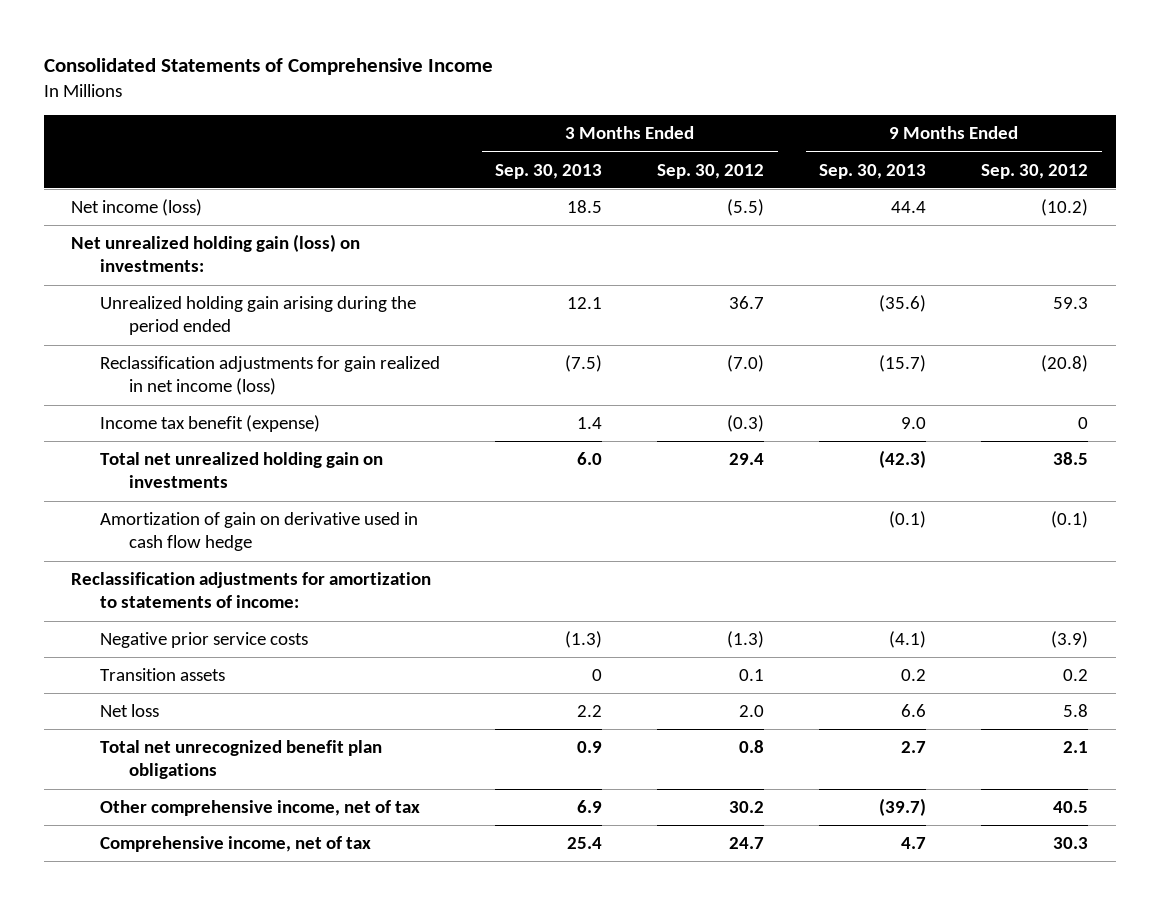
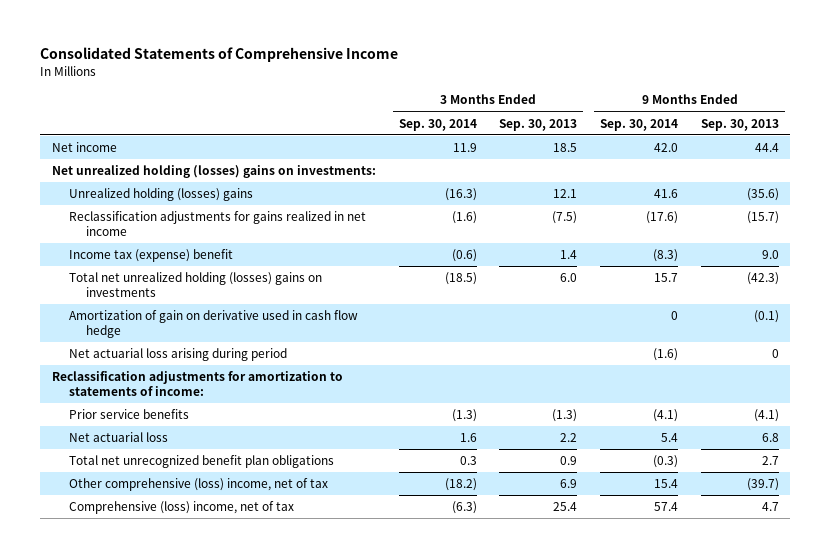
[657,163,765,179] Sep. 30, 2012 -> none
[981,163,1089,179] Sep. 30, 2012 -> none
none -> [398,118,477,131] Sep. 30, 2014
none -> [600,118,679,131] Sep. 30, 2014
[71,199,203,217] Net income (loss) -> [51,142,117,153] Net income
[71,234,361,273] Net unrealized holding gain (loss) on investments: -> [51,165,376,179] Net unrealized holding (losses) gains on investments:
[100,296,417,336] Unrealized holding gain arising during the period ended -> [68,188,253,202] Unrealized holding (losses) gains
[100,356,441,396] Reclassification adjustments for gain realized in net income (loss) -> [68,211,366,236] Reclassification adjustments for gains realized in net income
[100,415,321,433] Income tax benefit (expense) -> [68,249,233,263] Income tax (expense) benefit
[100,452,384,489] Total net unrealized holding gain on investments -> [68,272,322,297] Total net unrealized holding (losses) gains on investments
none -> [68,348,287,362] Net actuarial loss arising during period
[100,668,226,682] Transition assets -> none
[100,632,309,649] Negative prior service costs -> [68,409,189,420] Prior service benefits
[100,704,160,718] Net loss -> [68,432,168,443] Net actuarial loss
[901,704,927,718] 6.6 -> [761,433,779,443] 6.8
[100,800,421,817] Other comprehensive income, net of tax -> [68,478,328,492] Other comprehensive (loss) income, net of tax
[100,836,372,853] Comprehensive income, net of tax -> [68,501,294,515] Comprehensive (loss) income, net of tax

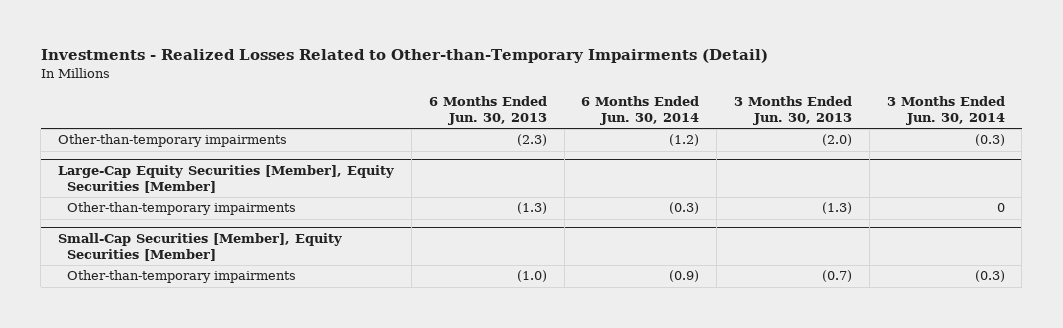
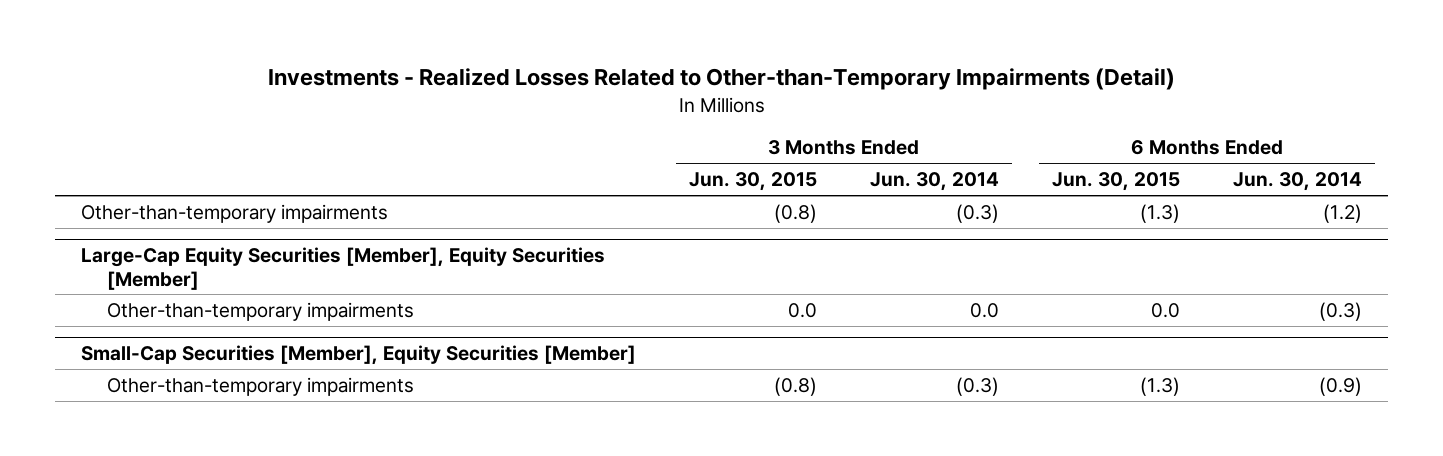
[428,95,547,126] 6 Months Ended Jun. 30, 2013 -> none
[734,95,853,126] 3 Months Ended Jun. 30, 2013 -> none
none -> [689,172,818,192] Jun. 30, 2015
none -> [1052,172,1181,192] Jun. 30, 2015
[996,203,1005,213] 0 -> [970,302,1000,318] 0.0

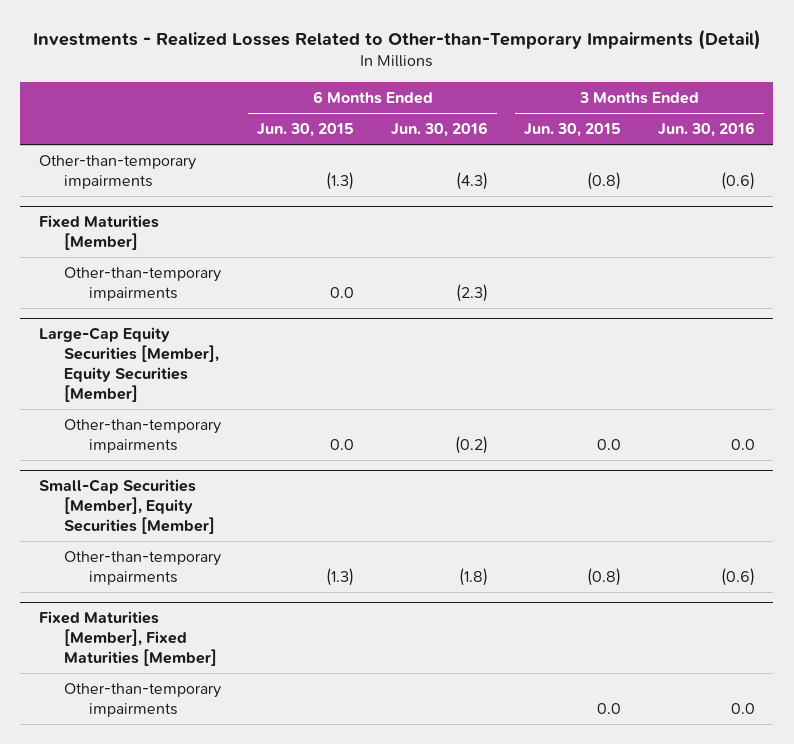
[870,172,1000,192] Jun. 30, 2014 -> none
[1233,172,1363,192] Jun. 30, 2014 -> none
none -> [390,121,488,137] Jun. 30, 2016
none -> [658,121,756,137] Jun. 30, 2016
none -> [38,214,159,250] Fixed Maturities [Member]
none -> [63,266,221,301] Other-than-temporary impairments
none -> [38,610,217,667] Fixed Maturities [Member], Fixed Maturities [Member]
none -> [63,682,221,717] Other-than-temporary impairments

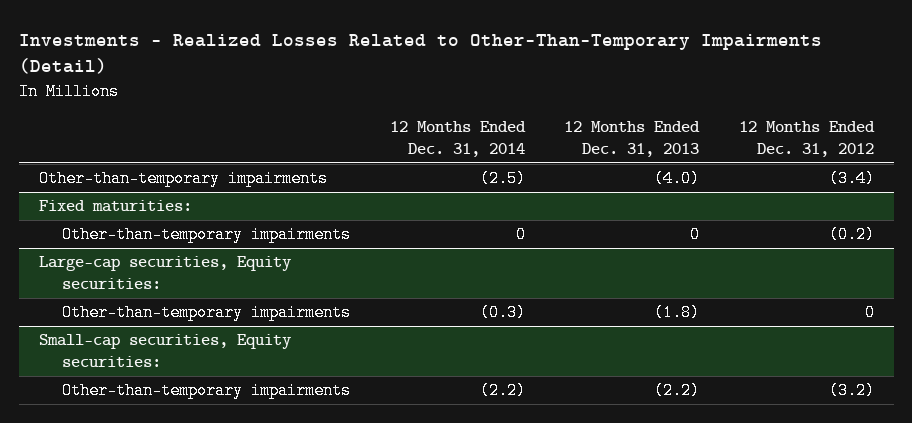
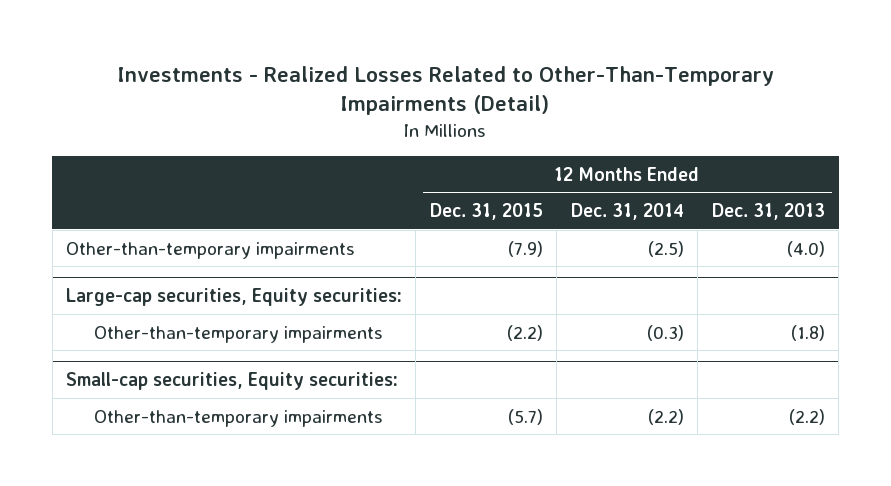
[738,121,875,158] 12 Months Ended Dec. 31, 2012 -> none
none -> [429,202,543,220] Dec. 31, 2015
[38,200,192,213] Fixed maturities: -> none
[62,226,352,244] Other-than-temporary impairments -> none

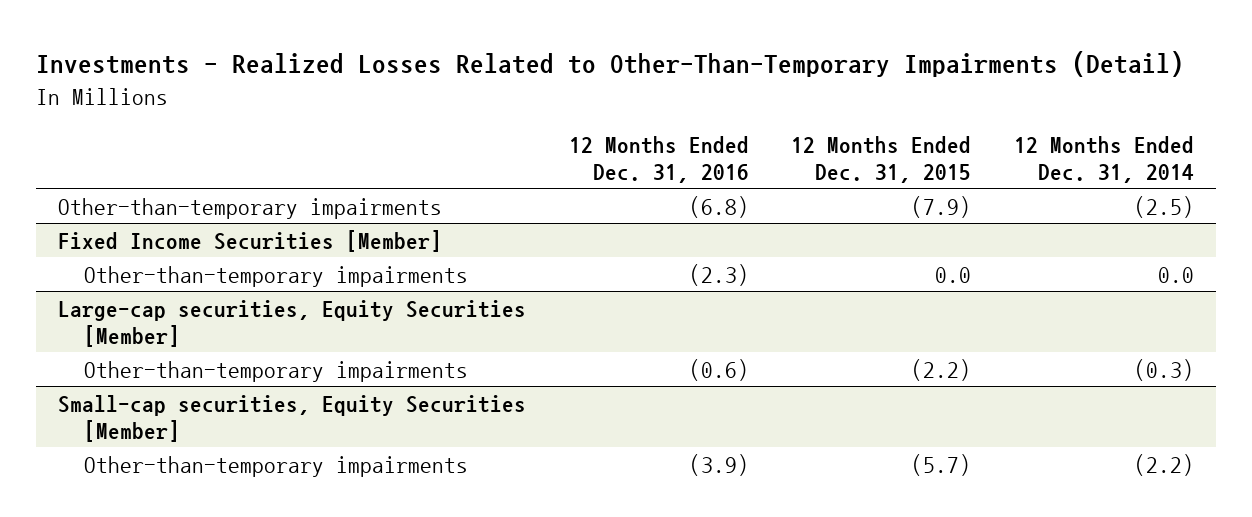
[711,202,825,220] Dec. 31, 2013 -> none
none -> [568,135,749,183] 12 Months Ended Dec. 31, 2016
none -> [57,229,442,252] Fixed Income Securities [Member]
none -> [84,265,469,287] Other-than-temporary impairments
[66,288,403,307] Large-cap securities, Equity securities: -> [57,299,526,347] Large-cap securities, Equity Securities [Member]
[66,372,399,391] Small-cap securities, Equity securities: -> [57,394,526,442] Small-cap securities, Equity Securities [Member]

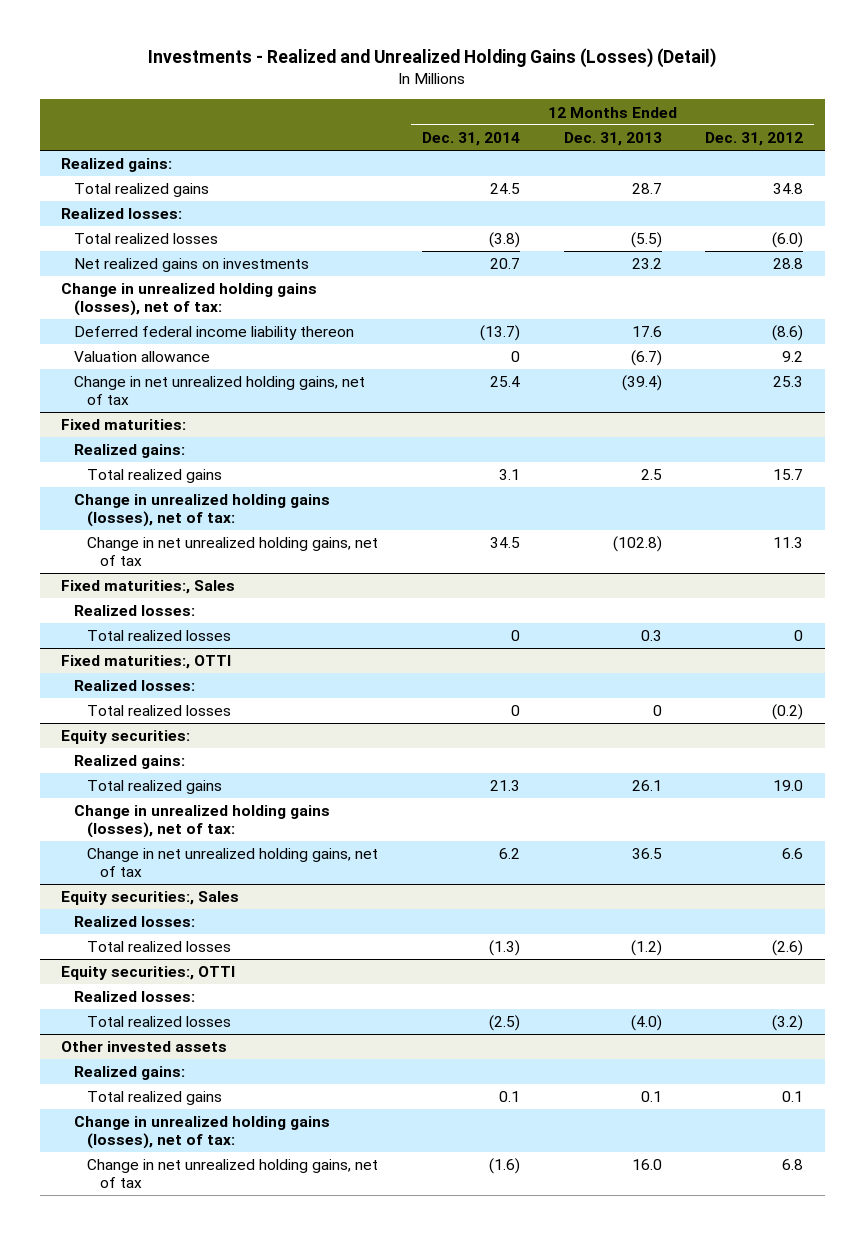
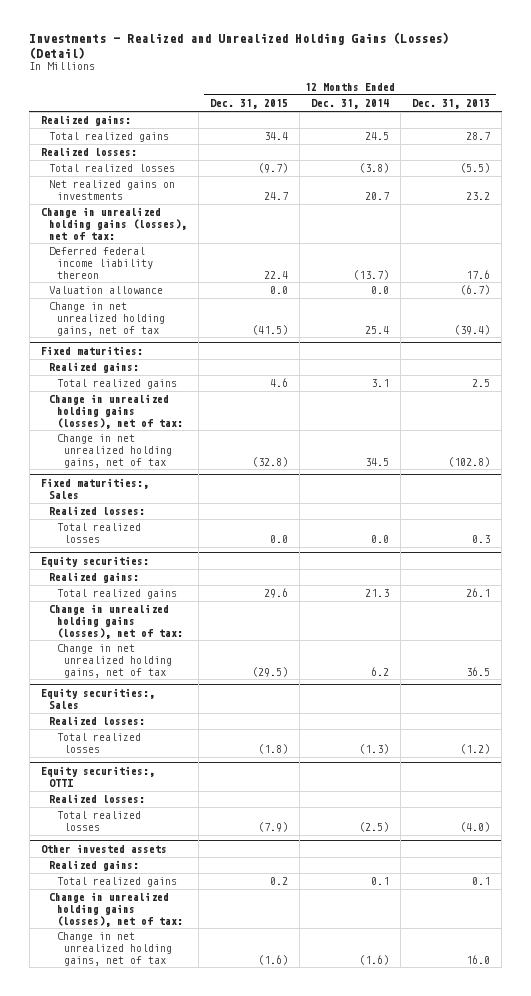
[705,132,804,147] Dec. 31, 2012 -> none
none -> [209,99,288,110] Dec. 31, 2015
[510,351,520,363] 0 -> [370,286,389,295] 0.0
[61,655,232,670] Fixed maturities:, OTTI -> none
[74,680,196,692] Realized losses: -> none
[87,705,232,717] Total realized losses -> none
[510,630,520,642] 0 -> [370,534,389,543] 0.0

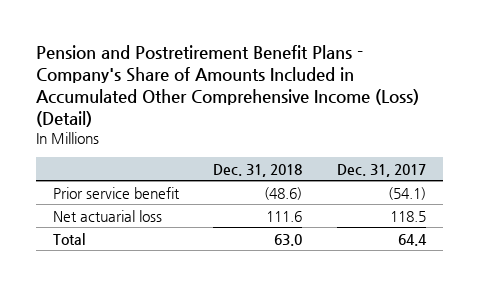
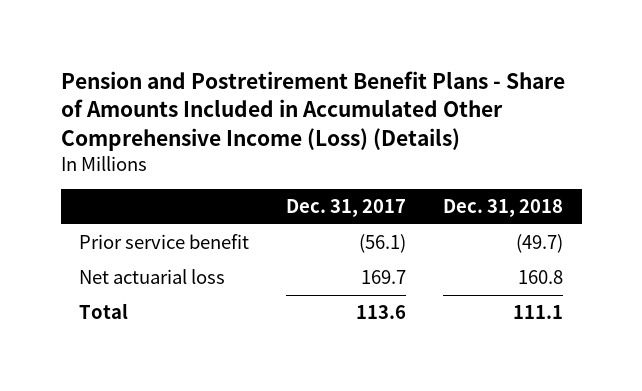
[35,44,419,127] Pension and Postretirement Benefit Plans - Company's Share of Amounts Included in Accumulated Other Comprehensive Income (Loss) (Detail) -> [60,71,565,151] Pension and Postretirement Benefit Plans - Share of Amounts Included in Accumulated Other Comprehensive Income (Loss) (Details)
[264,186,303,200] (48.6) -> [516,234,564,254] (49.7)
[387,186,426,200] (54.1) -> [359,234,407,254] (56.1)
[266,210,303,222] 111.6 -> [518,270,564,285] 160.8
[389,210,426,222] 118.5 -> [361,270,407,285] 169.7
[274,233,303,246] 63.0 -> [513,305,564,320] 111.1
[397,233,427,246] 64.4 -> [356,305,407,320] 113.6

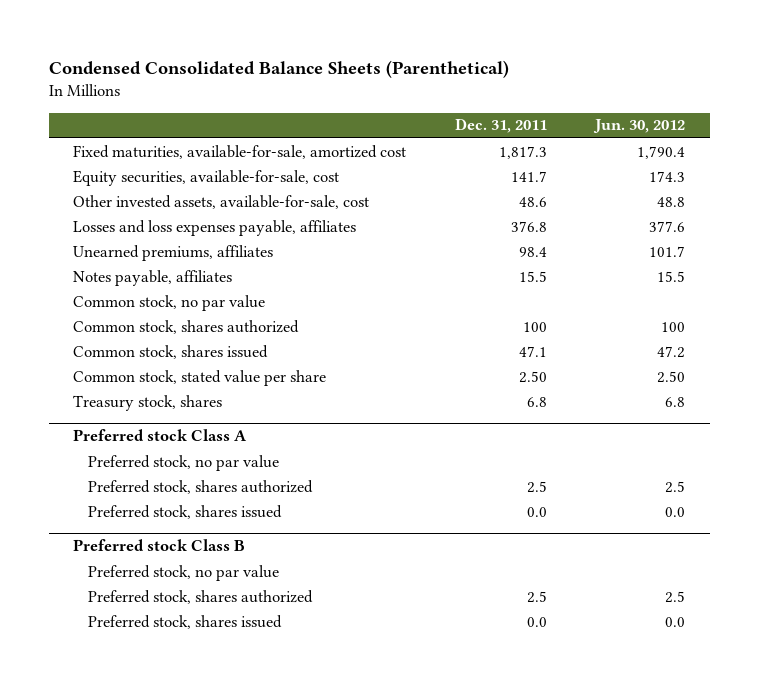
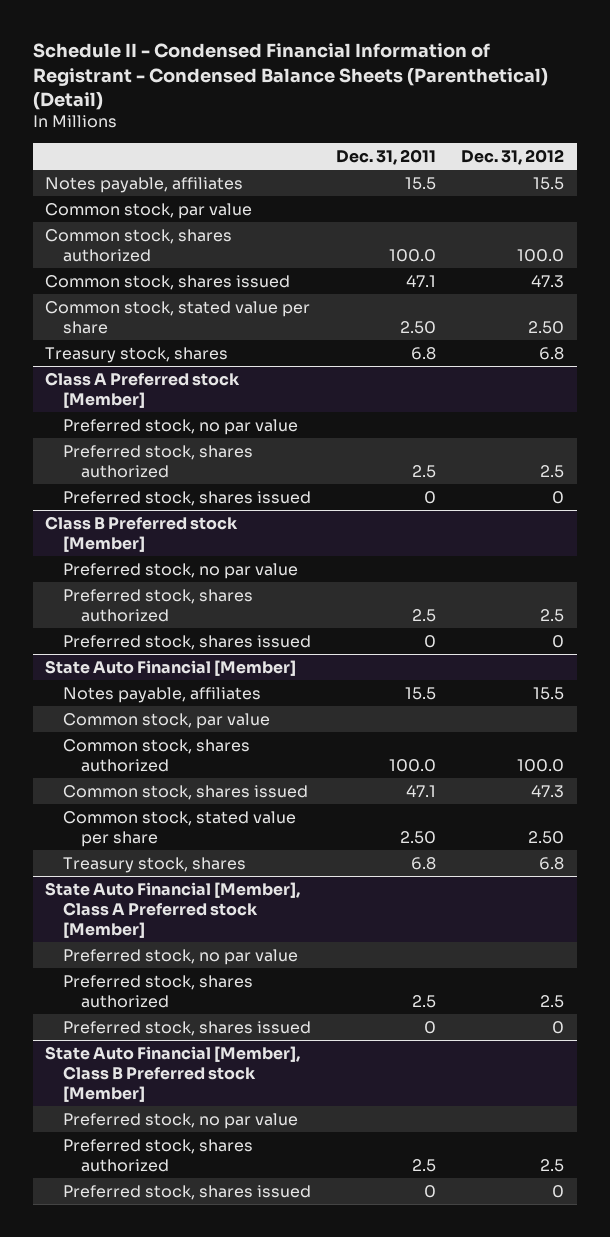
[49,60,510,79] Condensed Consolidated Balance Sheets (Parenthetical) -> [32,43,548,111] Schedule II - Condensed Financial Information of Registrant - Condensed Balance Sheets (Parenthetical) (Detail)
[593,119,686,134] Jun. 30, 2012 -> none
none -> [461,148,565,165] Dec. 31, 2012
[73,144,407,159] Fixed maturities, available-for-sale, amortized cost -> none
[73,169,340,186] Equity securities, available-for-sale, cost -> none
[73,194,370,209] Other invested assets, available-for-sale, cost -> none
[73,219,357,236] Losses and loss expenses payable, affiliates -> none
[73,244,274,261] Unearned premiums, affiliates -> none
[73,294,266,311] Common stock, no par value -> [45,202,253,219] Common stock, par value
[522,321,547,332] 100 -> [389,248,437,262] 100.0
[73,429,248,442] Preferred stock Class A -> [45,371,241,408] Class A Preferred stock [Member]
[526,506,547,517] 0.0 -> [424,490,437,504] 0
[73,539,246,552] Preferred stock Class B -> [45,515,239,552] Class B Preferred stock [Member]
[526,616,547,627] 0.0 -> [424,634,437,648] 0
none -> [45,659,297,676] State Auto Financial [Member]
none -> [63,686,262,703] Notes payable, affiliates
none -> [63,712,271,729] Common stock, par value
none -> [63,738,251,772] Common stock, shares authorized
none -> [63,784,309,800] Common stock, shares issued
none -> [63,810,297,847] Common stock, stated value per share
none -> [63,856,247,873] Treasury stock, shares
none -> [45,881,301,938] State Auto Financial [Member], Class A Preferred stock [Member]
none -> [63,948,299,965] Preferred stock, no par value
none -> [63,974,254,1008] Preferred stock, shares authorized
none -> [63,1020,312,1036] Preferred stock, shares issued
none -> [45,1045,301,1102] State Auto Financial [Member], Class B Preferred stock [Member]
none -> [63,1112,299,1129] Preferred stock, no par value
none -> [63,1138,254,1172] Preferred stock, shares authorized
none -> [63,1184,312,1200] Preferred stock, shares issued

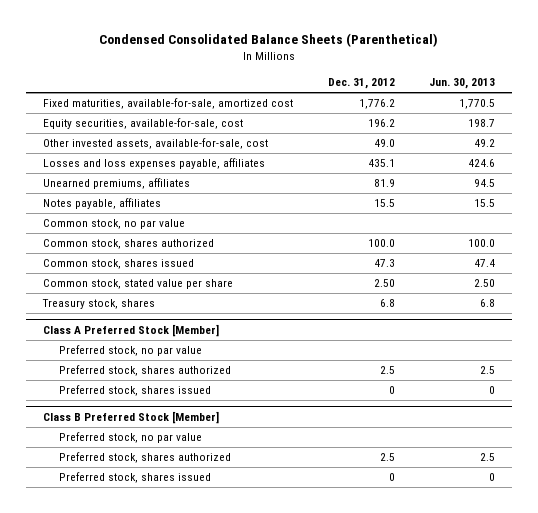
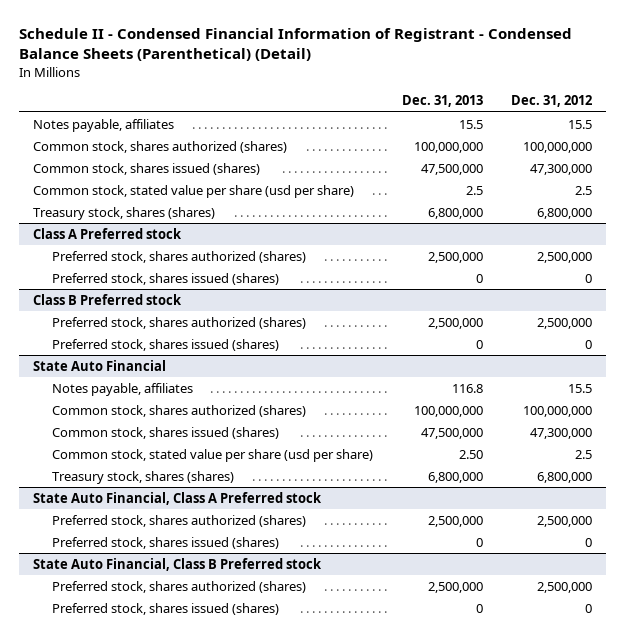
[99,33,439,48] Condensed Consolidated Balance Sheets (Parenthetical) -> [18,27,572,61] Schedule II - Condensed Financial Information of Registrant - Condensed Balance Sheets (Parenthetical) (Detail)
[428,78,495,90] Jun. 30, 2013 -> none
none -> [401,95,483,108] Dec. 31, 2013
[43,98,294,110] Fixed maturities, available-for-sale, amortized cost -> none
[43,118,244,130] Equity securities, available-for-sale, cost -> none
[43,138,269,150] Other invested assets, available-for-sale, cost -> none
[43,158,266,170] Losses and loss expenses payable, affiliates -> none
[43,178,191,190] Unearned premiums, affiliates -> none
[43,219,186,230] Common stock, no par value -> none
[59,345,203,357] Preferred stock, no par value -> none
[59,432,203,444] Preferred stock, no par value -> none
[43,239,215,250] Common stock, shares authorized -> [32,140,287,153] Common stock, shares authorized (shares)
[367,239,395,248] 100.0 -> [522,141,592,153] 100,000,000
[43,259,195,270] Common stock, shares issued -> [32,162,260,175] Common stock, shares issued (shares)
[373,259,395,268] 47.3 -> [529,163,592,175] 47,300,000
[43,279,234,290] Common stock, stated value per share -> [32,184,354,198] Common stock, stated value per share (usd per share)
[373,279,395,288] 2.50 -> [574,185,592,195] 2.5
[42,299,156,310] Treasury stock, shares -> [32,206,215,220] Treasury stock, shares (shares)
[379,299,395,308] 6.8 -> [536,207,592,219] 6,800,000
[43,324,220,338] Class A Preferred Stock [Member] -> [32,227,182,239] Class A Preferred stock
[59,365,232,377] Preferred stock, shares authorized -> [52,250,307,263] Preferred stock, shares authorized (shares)
[379,366,395,375] 2.5 -> [536,251,592,263] 2,500,000
[59,385,212,397] Preferred stock, shares issued -> [52,272,280,285] Preferred stock, shares issued (shares)
[43,411,220,425] Class B Preferred Stock [Member] -> [32,293,182,305] Class B Preferred stock
[59,452,232,464] Preferred stock, shares authorized -> [52,316,307,329] Preferred stock, shares authorized (shares)
[379,453,395,462] 2.5 -> [536,317,592,329] 2,500,000
[59,472,212,484] Preferred stock, shares issued -> [52,338,280,351] Preferred stock, shares issued (shares)
none -> [32,359,166,371] State Auto Financial
none -> [52,382,194,396] Notes payable, affiliates
none -> [52,404,307,417] Common stock, shares authorized (shares)
none -> [52,426,280,439] Common stock, shares issued (shares)
none -> [52,448,374,462] Common stock, stated value per share (usd per share)
none -> [52,470,235,484] Treasury stock, shares (shares)
none -> [32,491,322,505] State Auto Financial, Class A Preferred stock
none -> [52,514,307,527] Preferred stock, shares authorized (shares)
none -> [52,536,280,549] Preferred stock, shares issued (shares)
none -> [32,557,322,571] State Auto Financial, Class B Preferred stock
none -> [52,580,307,593] Preferred stock, shares authorized (shares)
none -> [52,602,280,615] Preferred stock, shares issued (shares)

